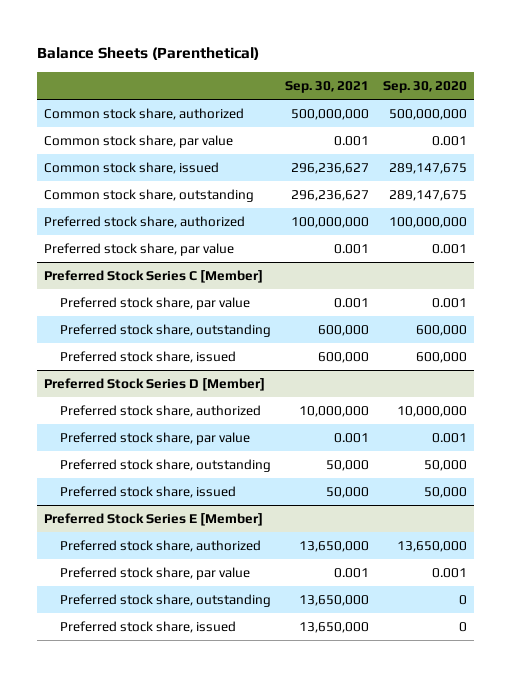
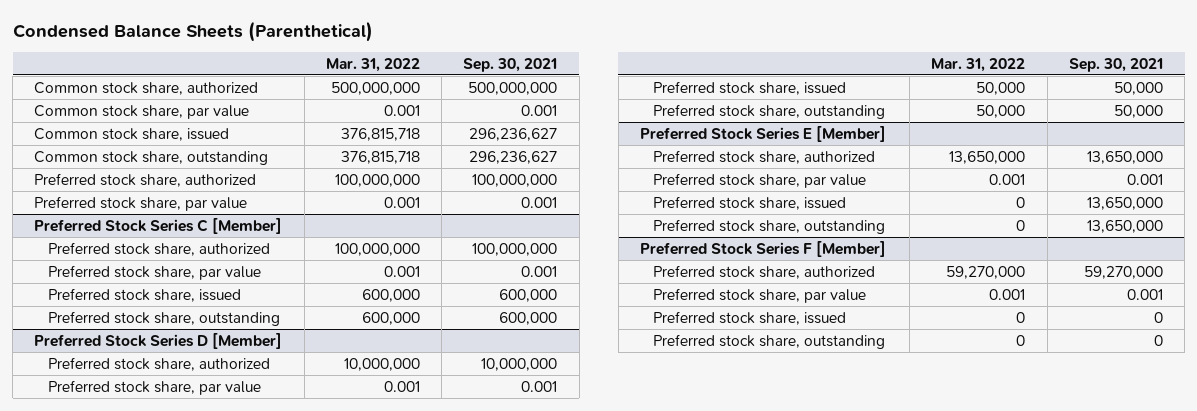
[37,47,260,61] Balance Sheets (Parenthetical) -> [12,20,373,42] Condensed Balance Sheets (Parenthetical)
[382,80,467,93] Sep. 30, 2020 -> none
none -> [325,57,420,72] Mar. 31, 2022
none -> [47,241,270,256] Preferred stock share, authorized
[60,323,272,337] Preferred stock share, outstanding -> [47,310,280,326] Preferred stock share, outstanding
[60,458,272,472] Preferred stock share, outstanding -> [653,103,886,119] Preferred stock share, outstanding
[60,593,272,607] Preferred stock share, outstanding -> [653,218,886,234] Preferred stock share, outstanding
none -> [639,240,886,257] Preferred Stock Series F [Member]
none -> [653,264,876,279] Preferred stock share, authorized
none -> [653,287,867,303] Preferred stock share, par value
none -> [653,310,847,325] Preferred stock share, issued
none -> [653,333,886,349] Preferred stock share, outstanding

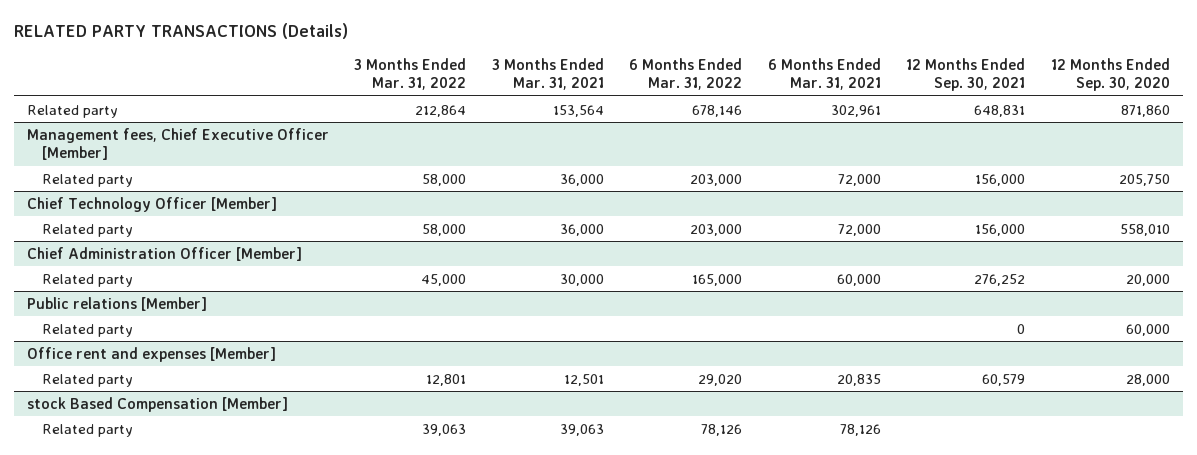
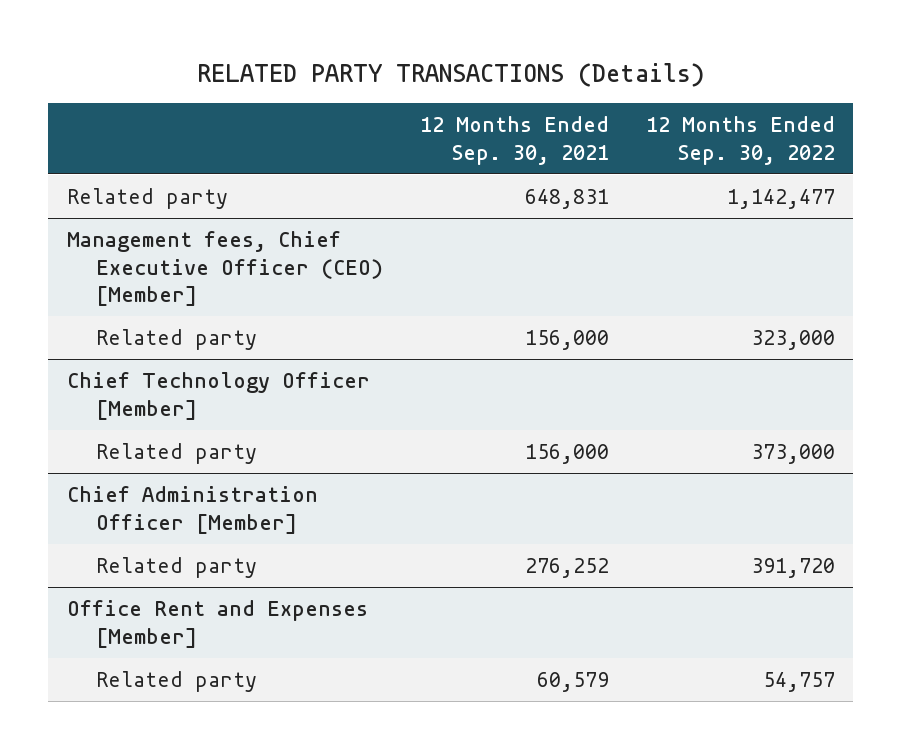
[354,57,467,91] 3 Months Ended Mar. 31, 2022 -> none
[491,57,604,91] 3 Months Ended Mar. 31, 2021 -> none
[629,57,743,91] 6 Months Ended Mar. 31, 2022 -> none
[767,57,881,91] 6 Months Ended Mar. 31, 2021 -> none
[1050,57,1170,92] 12 Months Ended Sep. 30, 2020 -> none
none -> [645,116,835,165] 12 Months Ended Sep. 30, 2022
[26,127,329,161] Management fees, Chief Executive Officer [Member] -> [66,231,383,307] Management fees, Chief Executive Officer (CEO) [Member]
[26,296,207,311] Public relations [Member] -> none
[42,323,134,337] Related party -> none
[26,346,276,362] Office rent and expenses [Member] -> [66,600,368,648] Office Rent and Expenses [Member]
[26,396,288,412] stock Based Compensation [Member] -> none
[42,423,134,437] Related party -> none

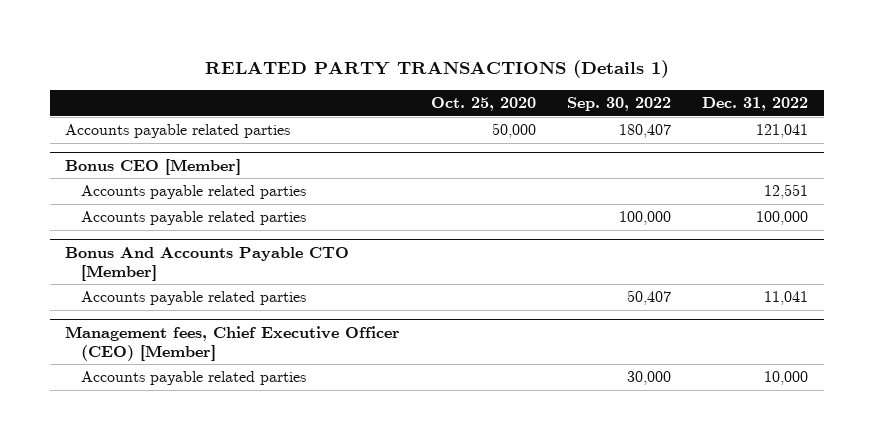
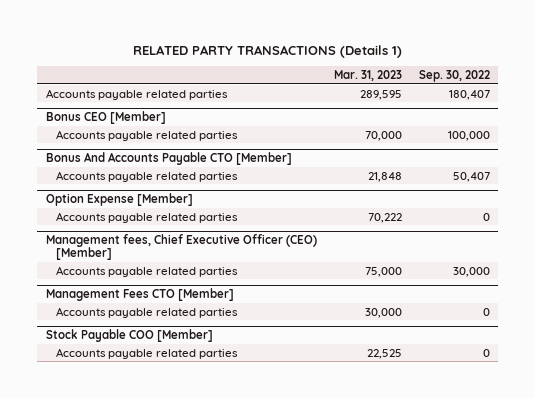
[431,97,537,112] Oct. 25, 2020 -> none
[702,97,809,112] Dec. 31, 2022 -> none
none -> [333,70,402,82] Mar. 31, 2023
[80,185,306,200] Accounts payable related parties -> none
none -> [45,193,193,207] Option Expense [Member]
none -> [56,211,239,223] Accounts payable related parties
none -> [45,288,234,302] Management Fees CTO [Member]
none -> [56,306,239,318] Accounts payable related parties
none -> [45,329,213,343] Stock Payable COO [Member]
none -> [56,347,239,359] Accounts payable related parties

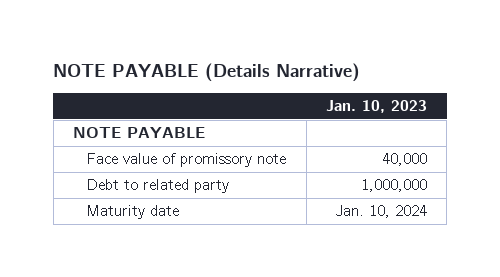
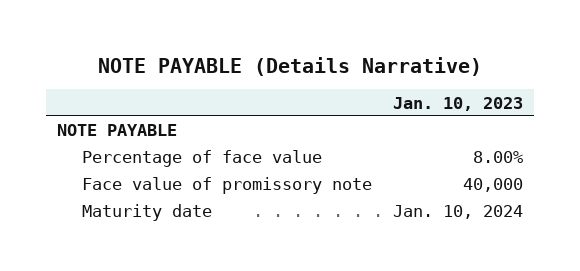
none -> [82,150,323,168] Percentage of face value
[86,179,230,194] Debt to related party -> none

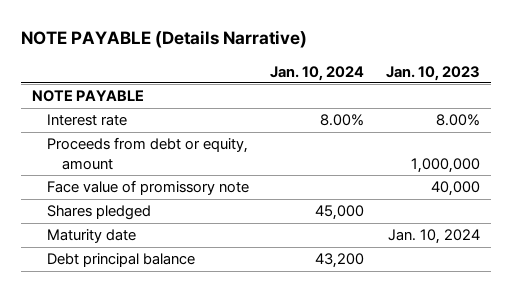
none -> [270,65,365,81] Jan. 10, 2024
[82,150,323,168] Percentage of face value -> [46,114,127,127] Interest rate
none -> [46,137,248,170] Proceeds from debt or equity, amount
none -> [46,205,151,221] Shares pledged
none -> [46,253,195,268] Debt principal balance

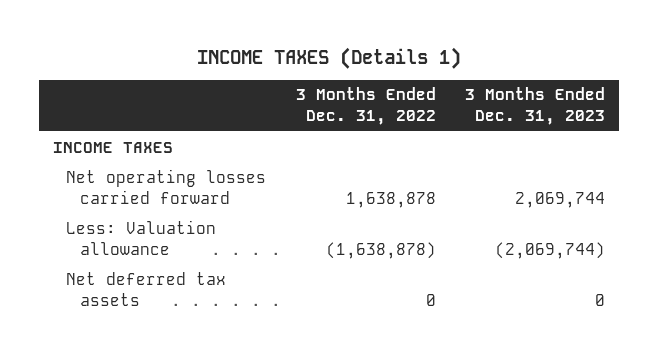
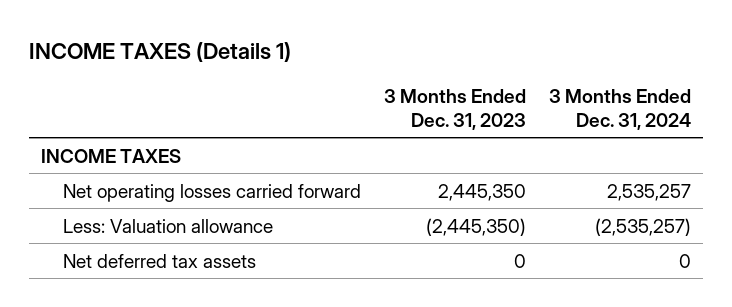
[295,87,436,126] 3 Months Ended Dec. 31, 2022 -> none
none -> [548,89,691,130] 3 Months Ended Dec. 31, 2024
[514,191,605,208] 2,069,744 -> [437,183,526,201] 2,445,350
[494,241,605,259] (2,069,744) -> [425,217,526,236] (2,445,350)

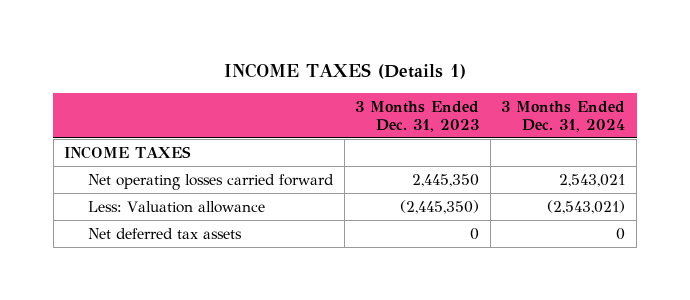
[606,183,691,201] 2,535,257 -> [559,173,626,187] 2,543,021
[594,217,691,236] (2,535,257) -> [547,199,626,214] (2,543,021)

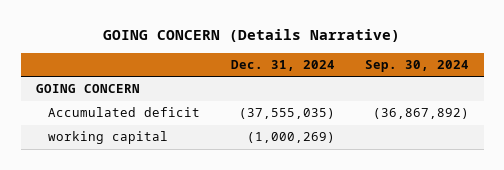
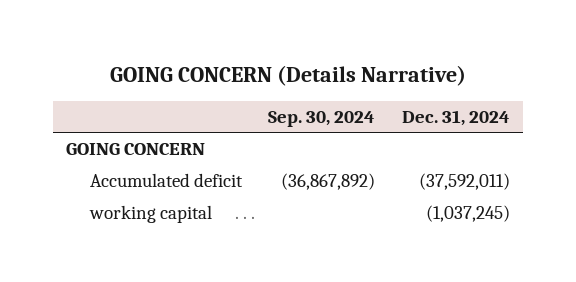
[238,108,335,120] (37,555,035) -> [418,173,510,191] (37,592,011)
[246,132,335,144] (1,000,269) -> [425,205,510,223] (1,037,245)

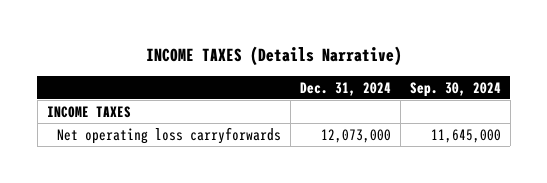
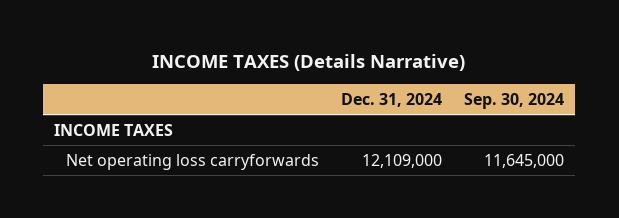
[321,128,392,143] 12,073,000 -> [362,153,443,168] 12,109,000

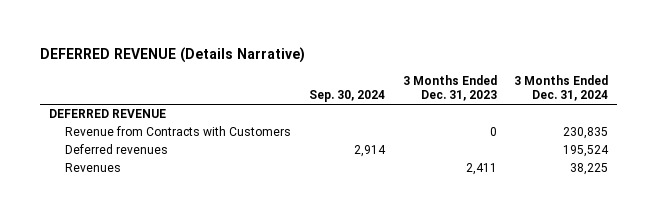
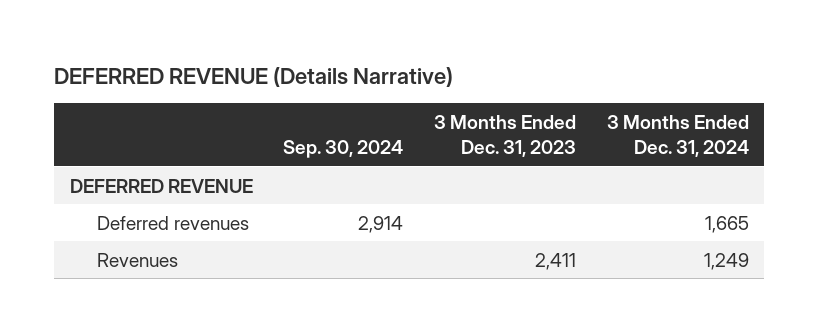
[65,126,292,137] Revenue from Contracts with Customers -> none
[563,145,610,158] 195,524 -> [704,215,749,233] 1,665
[570,163,609,176] 38,225 -> [703,252,749,270] 1,249

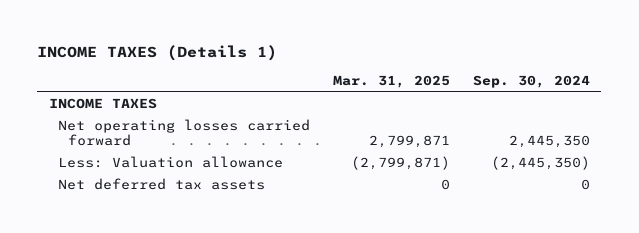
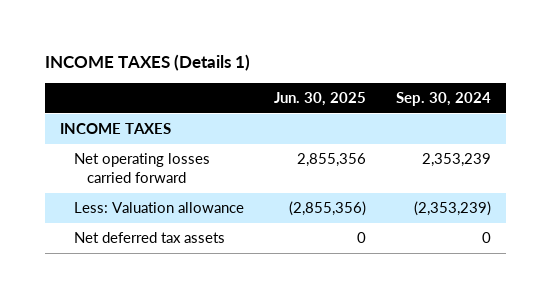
[333,75,451,89] Mar. 31, 2025 -> none
none -> [273,92,366,107] Jun. 30, 2025
[508,135,590,149] 2,445,350 -> [422,153,492,168] 2,353,239
[490,156,590,171] (2,445,350) -> [414,201,492,217] (2,353,239)

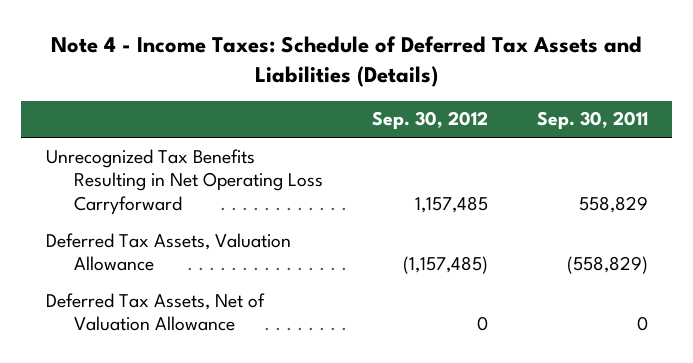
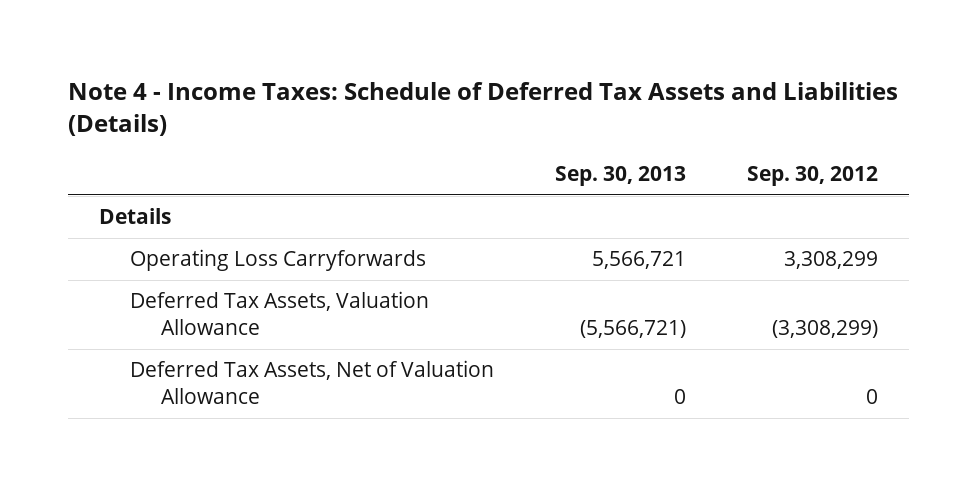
[536,111,648,131] Sep. 30, 2011 -> none
none -> [555,165,687,186] Sep. 30, 2013
[45,148,323,216] Unrecognized Tax Benefits Resulting in Net Operating Loss Carryforward -> none
none -> [98,208,171,225] Details
none -> [129,249,426,272] Operating Loss Carryforwards
[402,256,488,275] (1,157,485) -> [772,319,879,338] (3,308,299)

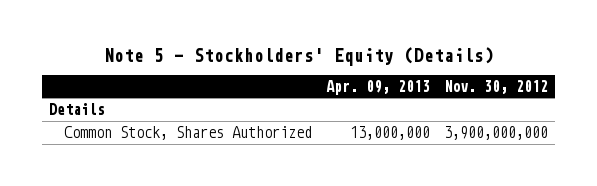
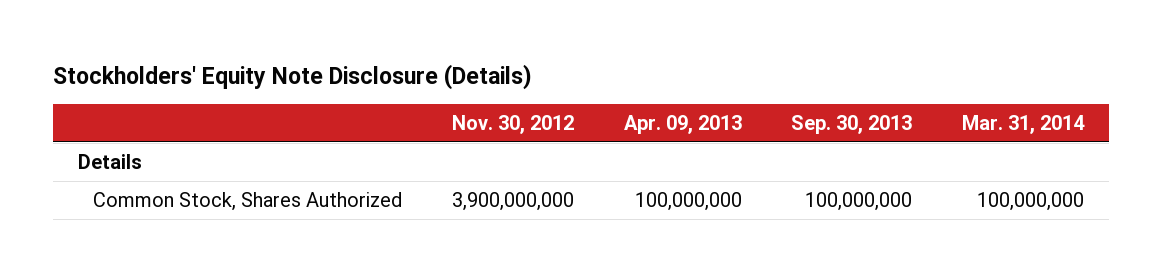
[103,47,494,67] Note 5 - Stockholders' Equity (Details) -> [53,64,533,91] Stockholders' Equity Note Disclosure (Details)
none -> [791,115,913,135] Sep. 30, 2013
none -> [961,115,1085,135] Mar. 31, 2014
[350,126,431,141] 13,000,000 -> [634,191,742,211] 100,000,000

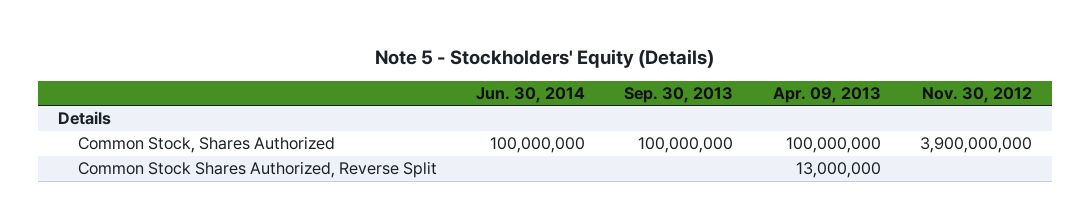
[53,64,533,91] Stockholders' Equity Note Disclosure (Details) -> [375,49,715,69] Note 5 - Stockholders' Equity (Details)
[961,115,1085,135] Mar. 31, 2014 -> none
none -> [476,86,586,103] Jun. 30, 2014
none -> [77,161,437,179] Common Stock Shares Authorized, Reverse Split

